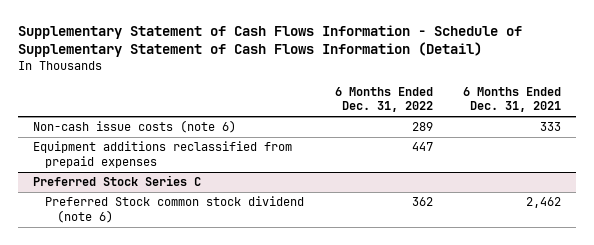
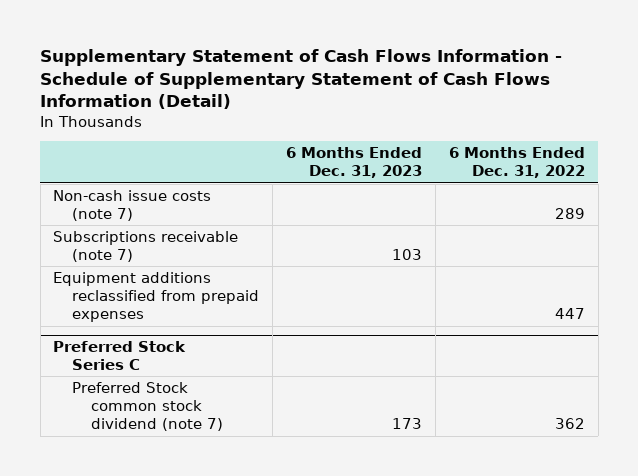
[462,86,561,113] 6 Months Ended Dec. 31, 2021 -> none
none -> [285,147,422,179] 6 Months Ended Dec. 31, 2023
[33,120,237,134] Non-cash issue costs (note 6) -> [53,189,212,222] Non-cash issue costs (note 7)
none -> [53,230,239,263] Subscriptions receivable (note 7)
[45,196,305,223] Preferred Stock common stock dividend (note 6) -> [72,381,223,432] Preferred Stock common stock dividend (note 7)

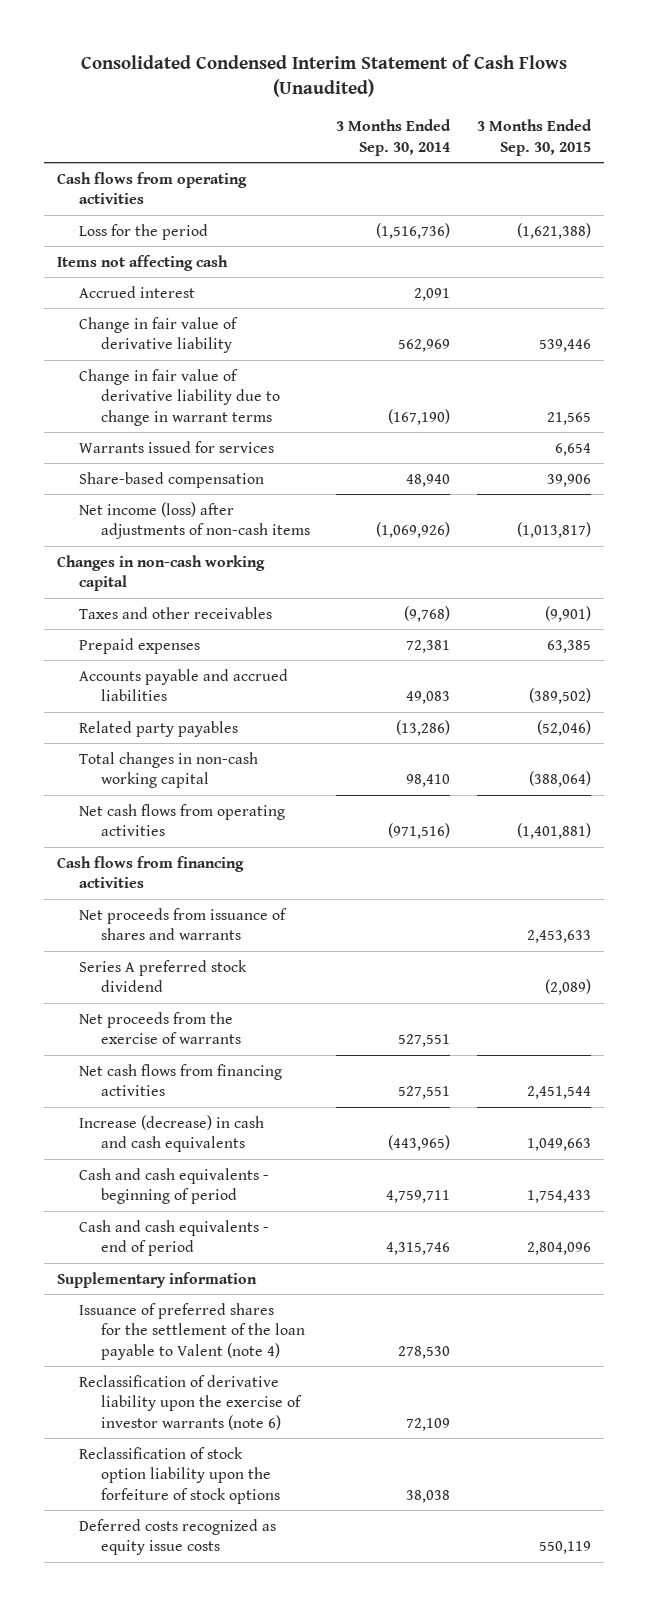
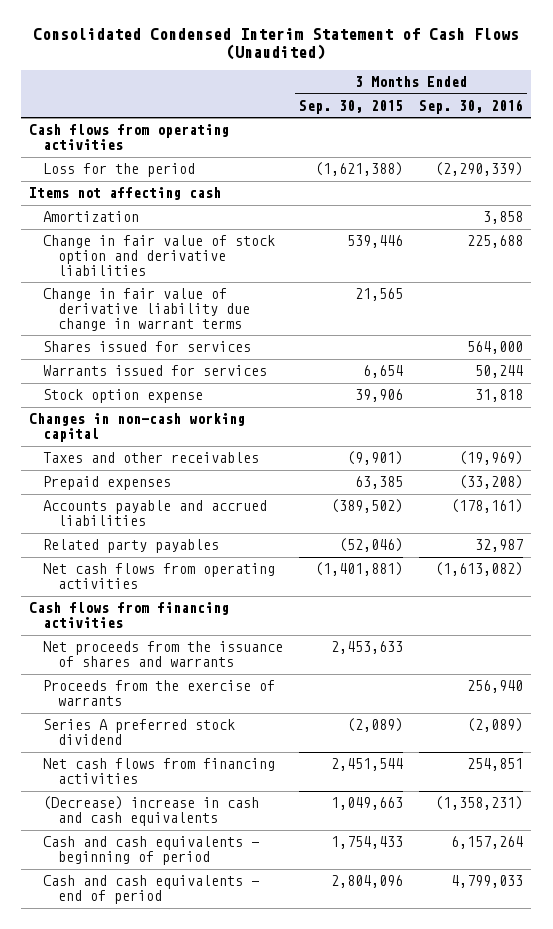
[336,119,452,156] 3 Months Ended Sep. 30, 2014 -> none
none -> [419,99,524,115] Sep. 30, 2016
[78,285,195,298] Accrued interest -> none
none -> [43,211,140,223] Amortization
[78,316,238,354] Change in fair value of derivative liability -> [43,235,276,276] Change in fair value of stock option and derivative liabilities
[78,368,280,426] Change in fair value of derivative liability due to change in warrant terms -> [43,288,250,331] Change in fair value of derivative liability due change in warrant terms
none -> [43,341,252,353] Shares issued for services
[78,501,310,540] Net income (loss) after adjustments of non-cash items -> none
[78,471,264,488] Share-based compensation -> [43,389,204,404] Stock option expense
[78,751,258,789] Total changes in non-cash working capital -> none
[78,907,287,941] Net proceeds from issuance of shares and warrants -> [43,641,284,668] Net proceeds from the issuance of shares and warrants
none -> [43,680,276,707] Proceeds from the exercise of warrants
[78,1011,241,1045] Net proceeds from the exercise of warrants -> none
[78,1114,264,1153] Increase (decrease) in cash and cash equivalents -> [43,796,260,827] (Decrease) increase in cash and cash equivalents
[56,1271,257,1288] Supplementary information -> none
[78,1302,305,1360] Issuance of preferred shares for the settlement of the loan payable to Valent (note 4) -> none
[78,1374,302,1430] Reclassification of derivative liability upon the exercise of investor warrants (note 6) -> none
[78,1446,280,1504] Reclassification of stock option liability upon the forfeiture of stock options -> none
[78,1518,276,1556] Deferred costs recognized as equity issue costs -> none

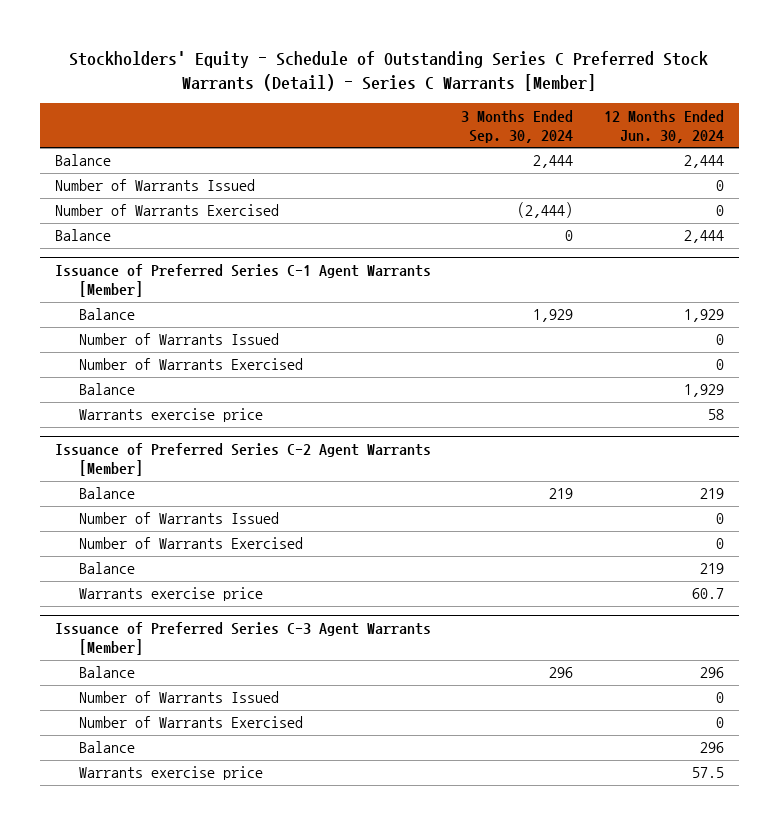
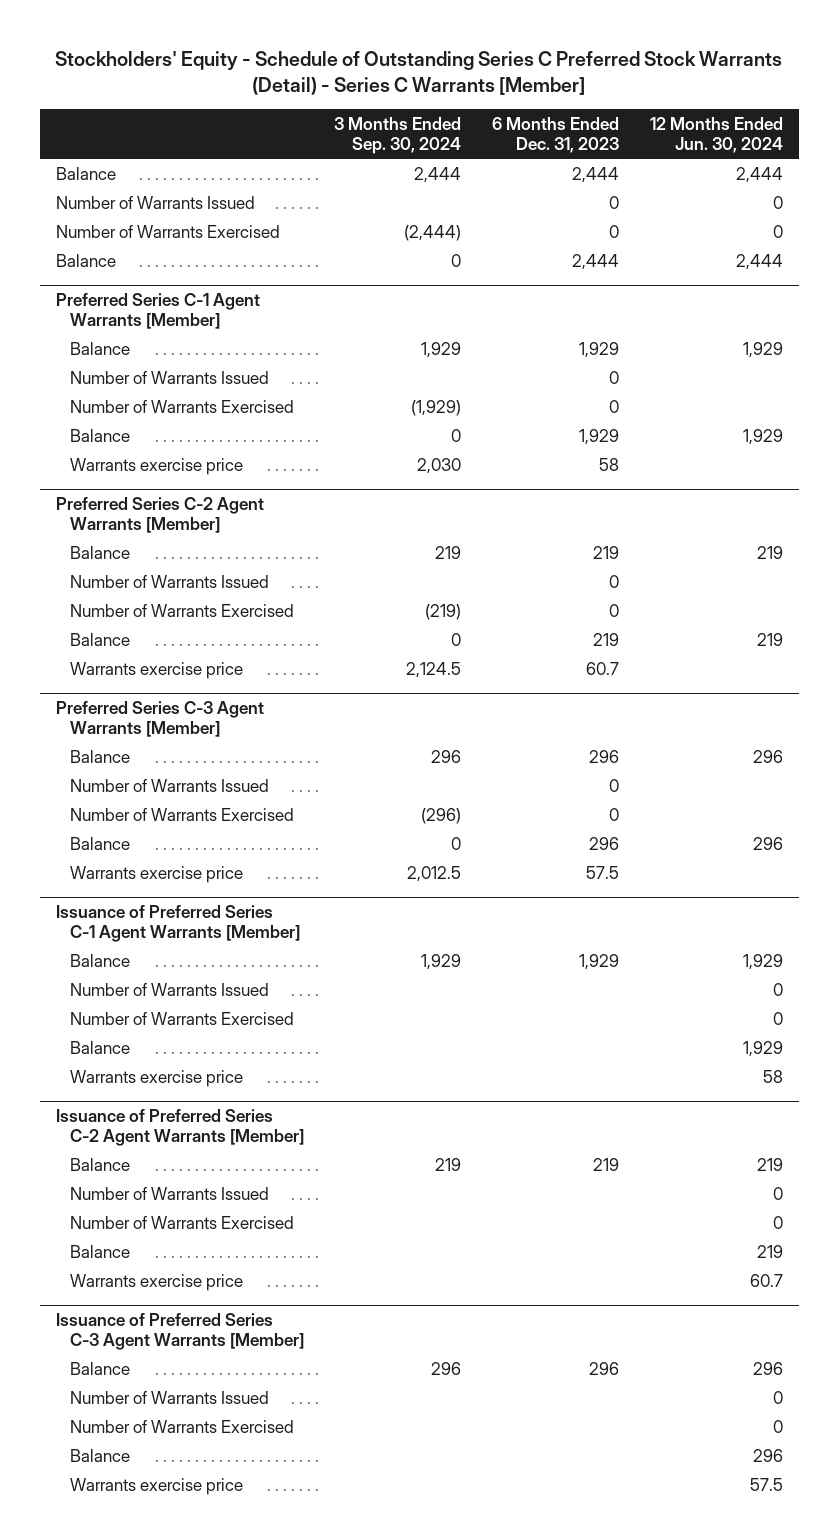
none -> [492,116,620,154] 6 Months Ended Dec. 31, 2023
none -> [55,292,260,329] Preferred Series C-1 Agent Warrants [Member]
none -> [69,341,130,355] Balance
none -> [69,370,269,384] Number of Warrants Issued
none -> [69,399,294,413] Number of Warrants Exercised
none -> [69,428,130,442] Balance
none -> [69,457,243,475] Warrants exercise price
none -> [55,496,264,533] Preferred Series C-2 Agent Warrants [Member]
none -> [69,545,130,559] Balance
none -> [69,574,269,588] Number of Warrants Issued
none -> [69,603,294,617] Number of Warrants Exercised
none -> [69,632,130,646] Balance
none -> [69,661,243,679] Warrants exercise price
none -> [55,700,264,737] Preferred Series C-3 Agent Warrants [Member]
none -> [69,749,130,763] Balance
none -> [69,778,269,792] Number of Warrants Issued
none -> [69,807,294,821] Number of Warrants Exercised
none -> [69,836,130,850] Balance
none -> [69,865,243,883] Warrants exercise price

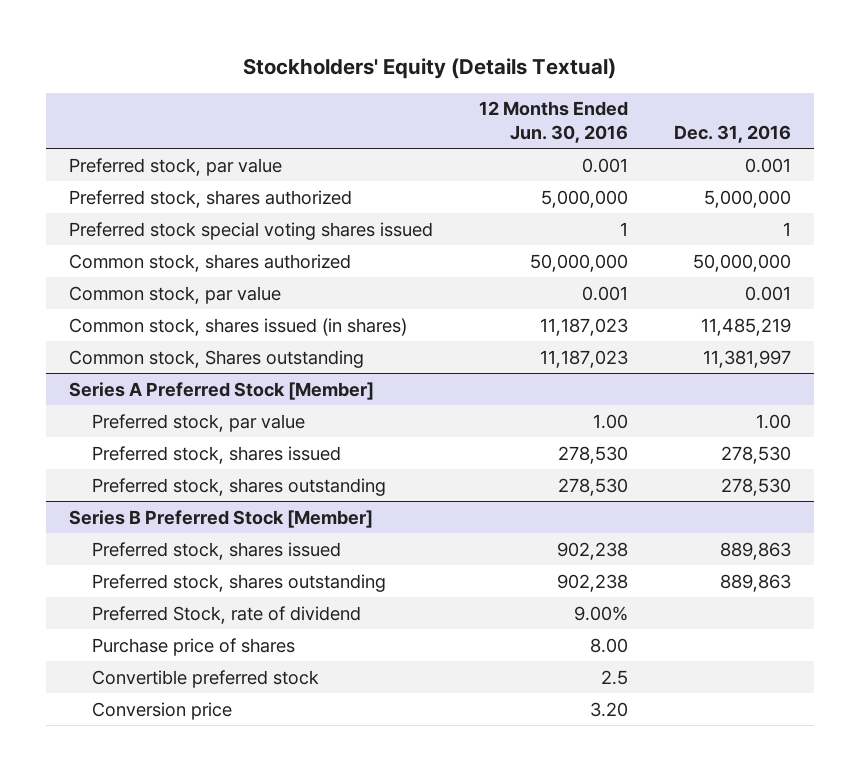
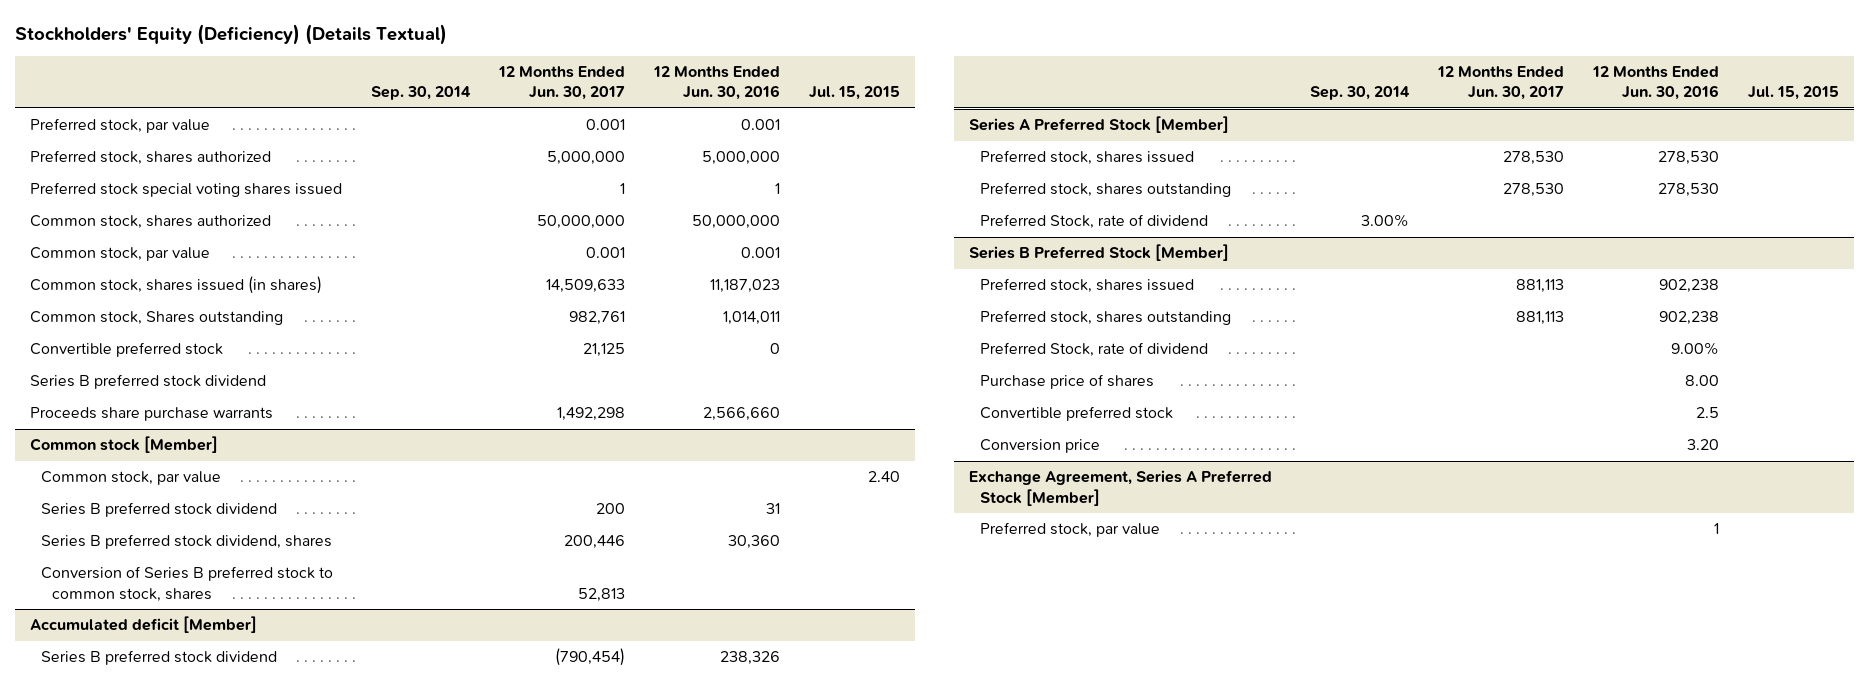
[242,58,616,80] Stockholders' Equity (Details Textual) -> [15,23,448,45] Stockholders' Equity (Deficiency) (Details Textual)
[674,124,792,143] Dec. 31, 2016 -> none
none -> [370,86,471,101] Sep. 30, 2014
none -> [497,66,625,101] 12 Months Ended Jun. 30, 2017
none -> [809,86,901,101] Jul. 15, 2015
[539,349,628,368] 11,187,023 -> [723,311,781,326] 1,014,011
none -> [29,342,223,358] Convertible preferred stock
none -> [29,374,266,390] Series B preferred stock dividend
none -> [29,407,273,422] Proceeds share purchase warrants
none -> [29,436,218,454] Common stock [Member]
none -> [41,471,222,486] Common stock, par value
none -> [41,502,278,518] Series B preferred stock dividend
none -> [41,534,333,550] Series B preferred stock dividend, shares
none -> [41,566,334,602] Conversion of Series B preferred stock to common stock, shares
none -> [29,616,257,634] Accumulated deficit [Member]
none -> [41,650,278,666] Series B preferred stock dividend
[92,413,306,432] Preferred stock, par value -> none
none -> [980,214,1209,230] Preferred Stock, rate of dividend
none -> [969,470,1273,506] Exchange Agreement, Series A Preferred Stock [Member]
none -> [980,522,1161,538] Preferred stock, par value

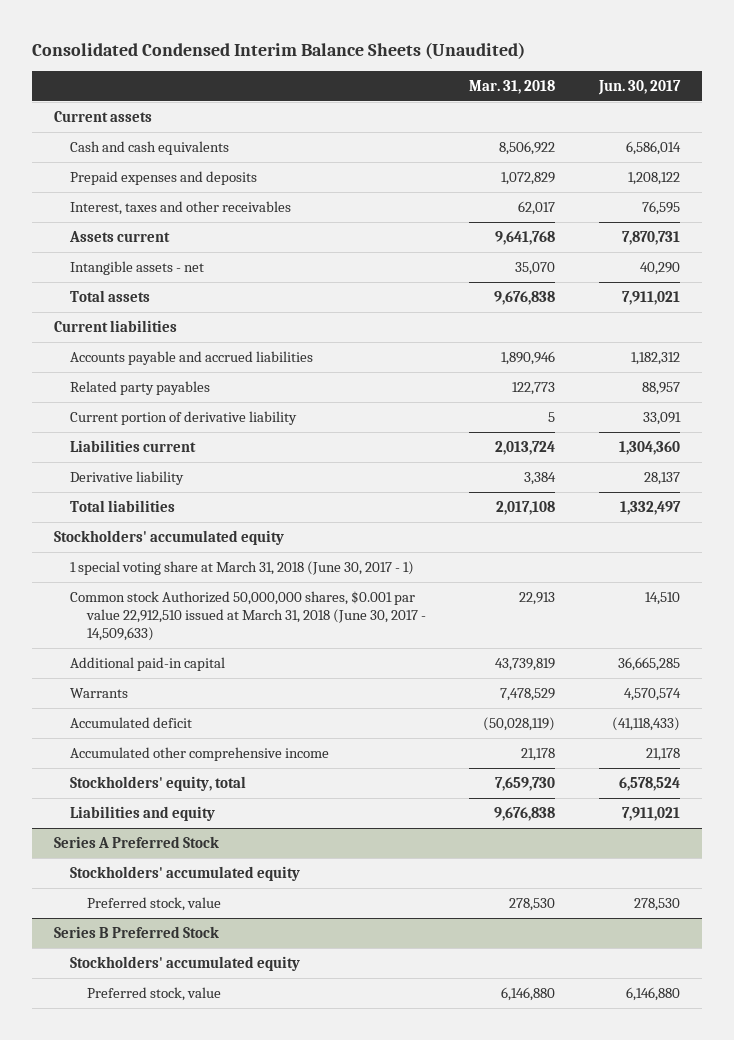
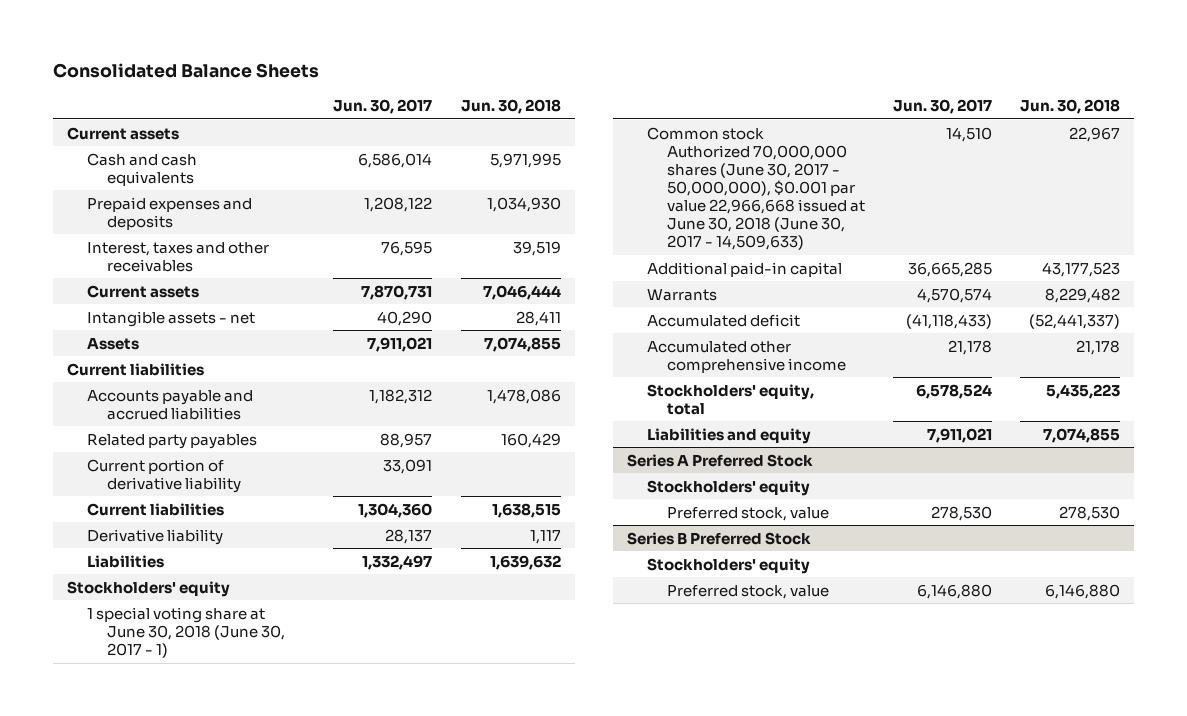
[31,41,525,59] Consolidated Condensed Interim Balance Sheets (Unaudited) -> [53,62,320,78] Consolidated Balance Sheets
[469,79,556,94] Mar. 31, 2018 -> none
none -> [460,98,561,114] Jun. 30, 2018
[69,231,171,243] Assets current -> [87,284,200,298] Current assets
[70,290,151,303] Total assets -> [87,337,140,350] Assets
[70,440,197,453] Liabilities current -> [87,502,225,516] Current liabilities
[70,500,176,513] Total liabilities -> [87,554,165,568] Liabilities
[53,530,284,546] Stockholders' accumulated equity -> [67,580,231,597] Stockholders' equity
[70,561,415,576] 1 special voting share at March 31, 2018 (June 30, 2017 - 1) -> [87,606,286,658] 1 special voting share at June 30, 2018 (June 30, 2017 - 1)
[70,591,426,641] Common stock Authorized 50,000,000 shares, $0.001 par value 22,912,510 issued at March 31, 2018 (June 30, 2017 - 14,509,633) -> [646,126,865,251] Common stock Authorized 70,000,000 shares (June 30, 2017 - 50,000,000), $0.001 par value 22,966,668 issued at June 30, 2018 (June 30, 2017 - 14,509,633)
[70,866,301,882] Stockholders' accumulated equity -> [646,479,810,496] Stockholders' equity
[70,956,301,972] Stockholders' accumulated equity -> [646,557,810,574] Stockholders' equity

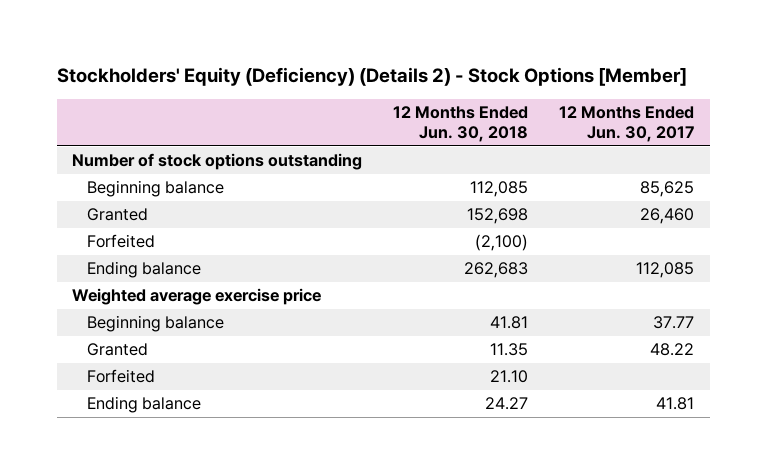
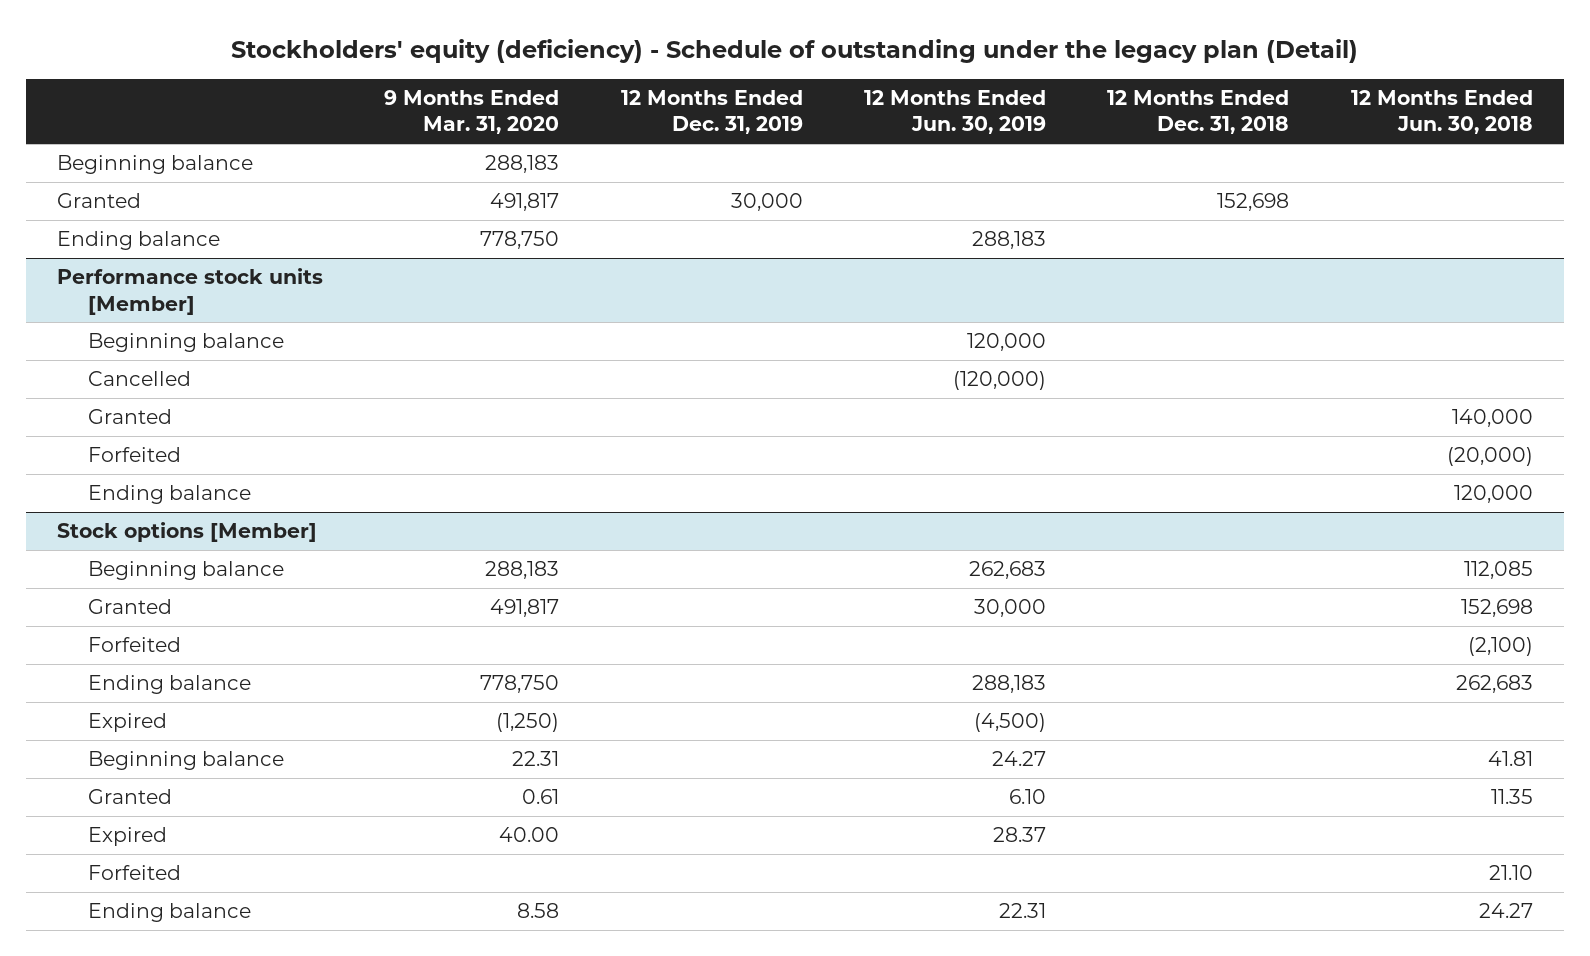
[56,67,687,87] Stockholders' Equity (Deficiency) (Details 2) - Stock Options [Member] -> [230,39,1358,64] Stockholders' equity (deficiency) - Schedule of outstanding under the legacy plan (Detail)
[559,106,695,142] 12 Months Ended Jun. 30, 2017 -> none
none -> [384,90,560,135] 9 Months Ended Mar. 31, 2020
none -> [620,90,803,135] 12 Months Ended Dec. 31, 2019
none -> [864,90,1047,135] 12 Months Ended Jun. 30, 2019
none -> [1107,90,1290,135] 12 Months Ended Dec. 31, 2018
[72,153,363,171] Number of stock options outstanding -> none
none -> [56,155,253,175] Beginning balance
none -> [56,193,141,209] Granted
none -> [56,231,220,251] Ending balance
none -> [56,268,323,315] Performance stock units [Member]
none -> [88,333,285,353] Beginning balance
none -> [88,371,192,387] Cancelled
none -> [88,409,173,425] Granted
none -> [88,447,182,463] Forfeited
none -> [88,485,252,505] Ending balance
none -> [56,522,317,543] Stock options [Member]
[72,288,322,306] Weighted average exercise price -> none
none -> [88,713,168,733] Expired
none -> [88,827,168,847] Expired

